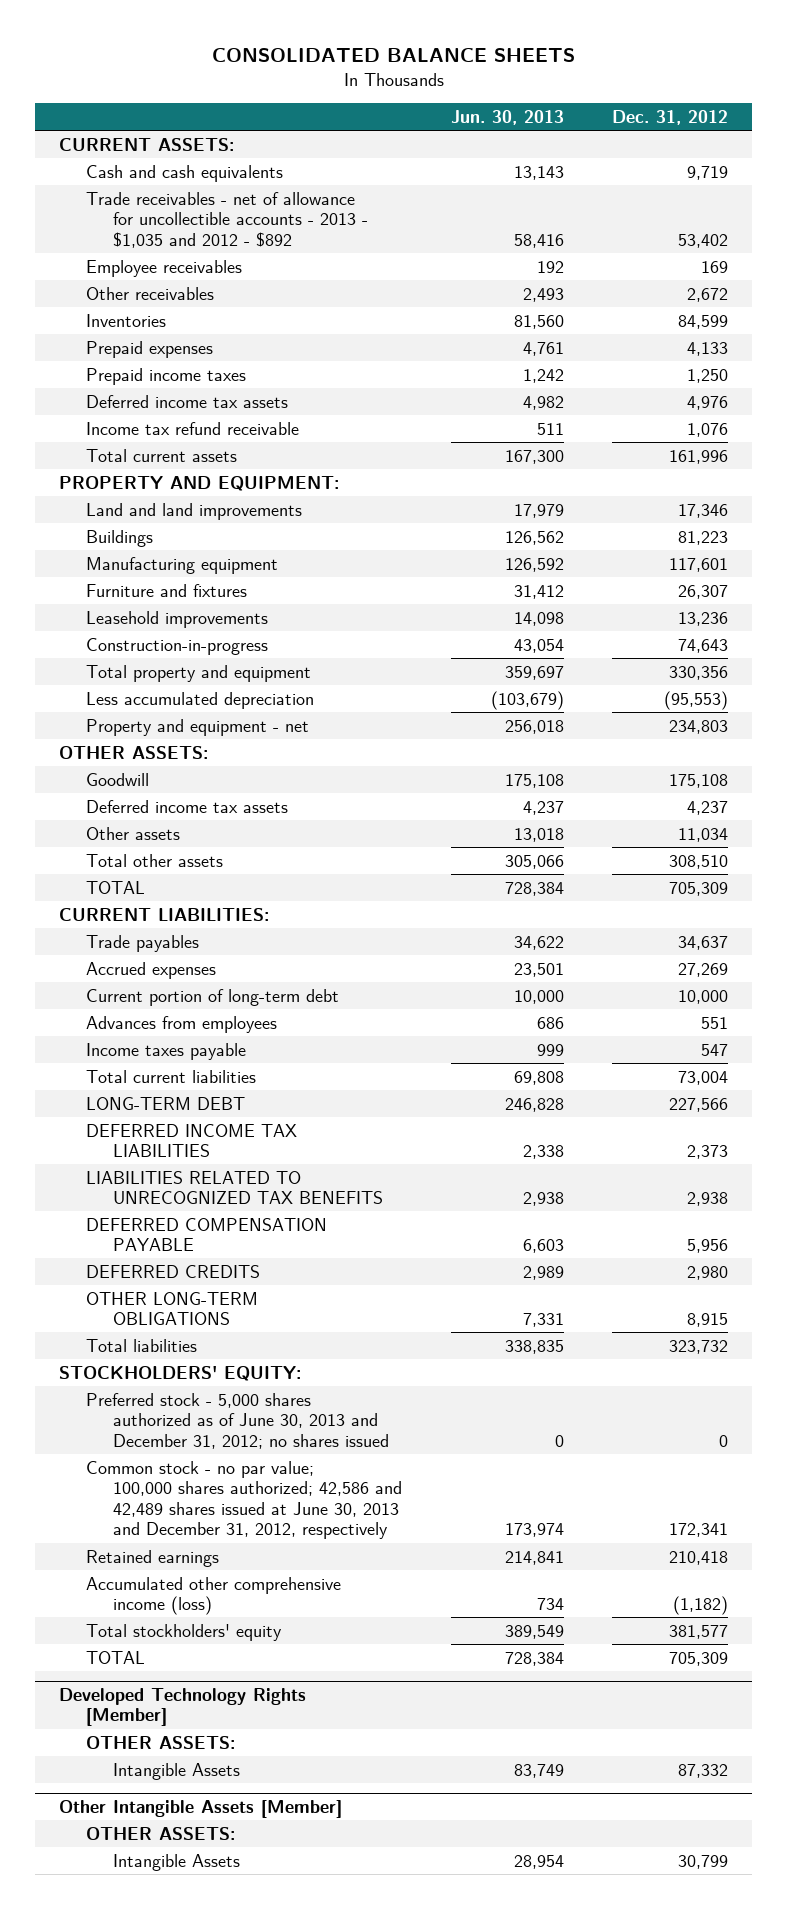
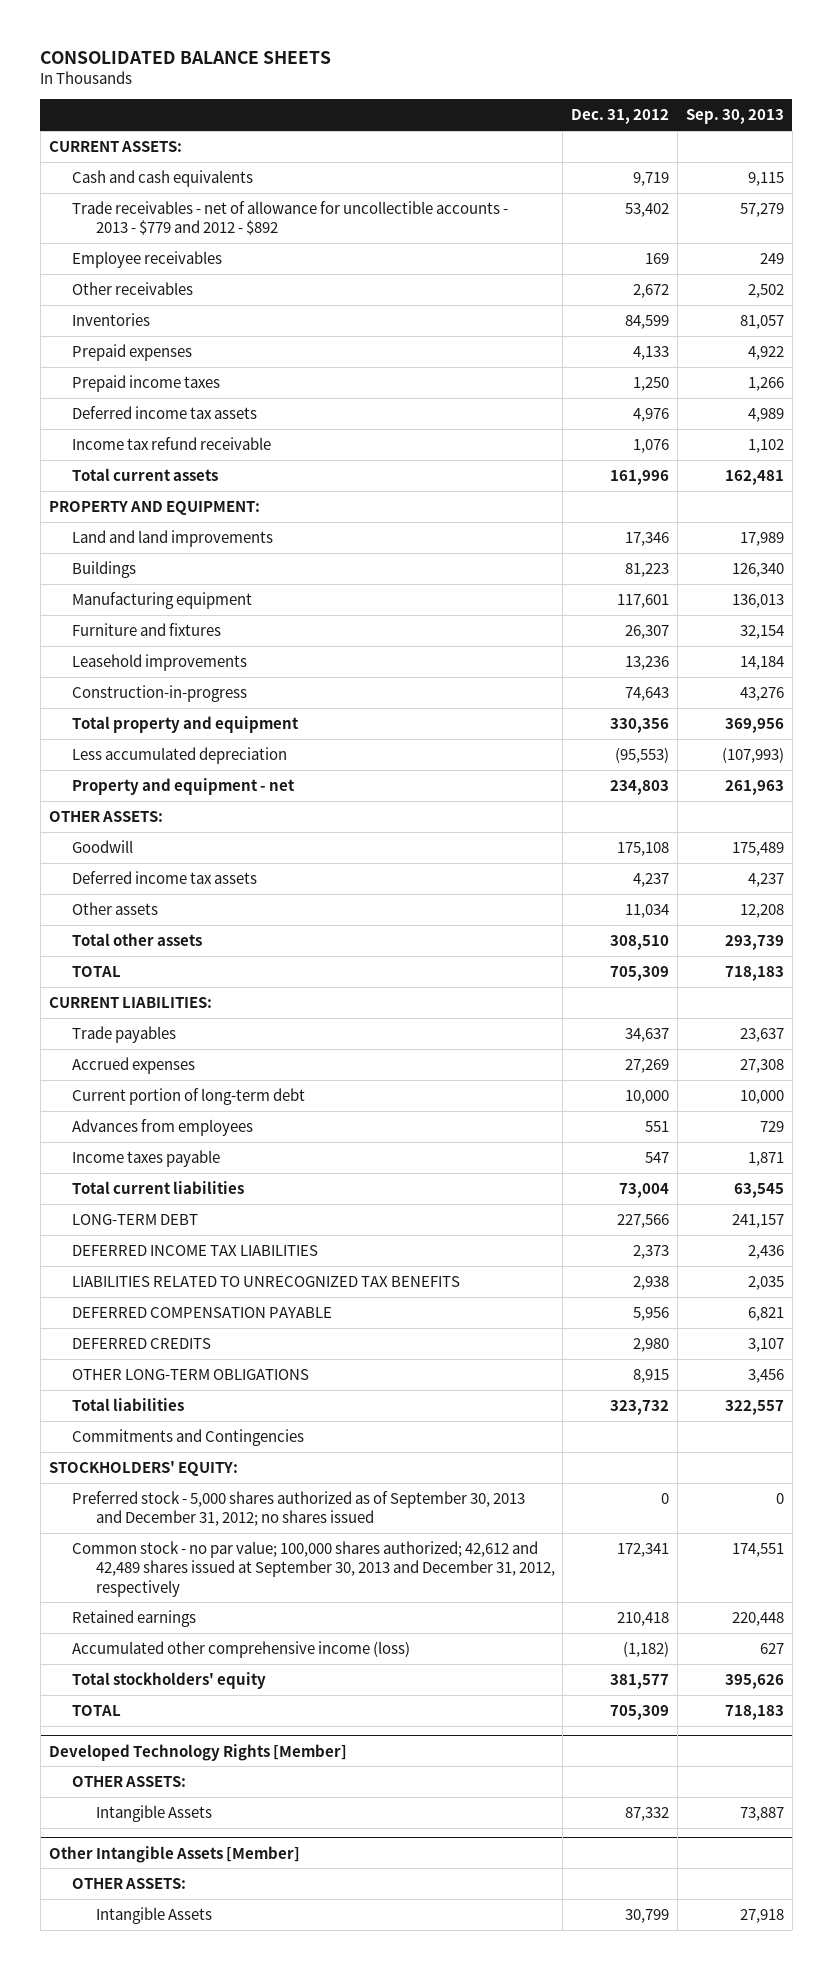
[450,109,564,125] Jun. 30, 2013 -> none
none -> [685,109,784,125] Sep. 30, 2013
[86,191,369,248] Trade receivables - net of allowance for uncollectible accounts - 2013 - $1,035 and 2012 - $892 -> [72,200,509,236] Trade receivables - net of allowance for uncollectible accounts - 2013 - $779 and 2012 - $892
none -> [72,1428,305,1446] Commitments and Contingencies
[86,1392,390,1449] Preferred stock - 5,000 shares authorized as of June 30, 2013 and December 31, 2012; no shares issued -> [72,1490,526,1527] Preferred stock - 5,000 shares authorized as of September 30, 2013 and December 31, 2012; no shares issued
[86,1460,403,1540] Common stock - no par value; 100,000 shares authorized; 42,586 and 42,489 shares issued at June 30, 2013 and December 31, 2012, respectively -> [72,1540,555,1597] Common stock - no par value; 100,000 shares authorized; 42,612 and 42,489 shares issued at September 30, 2013 and December 31, 2012, respectively

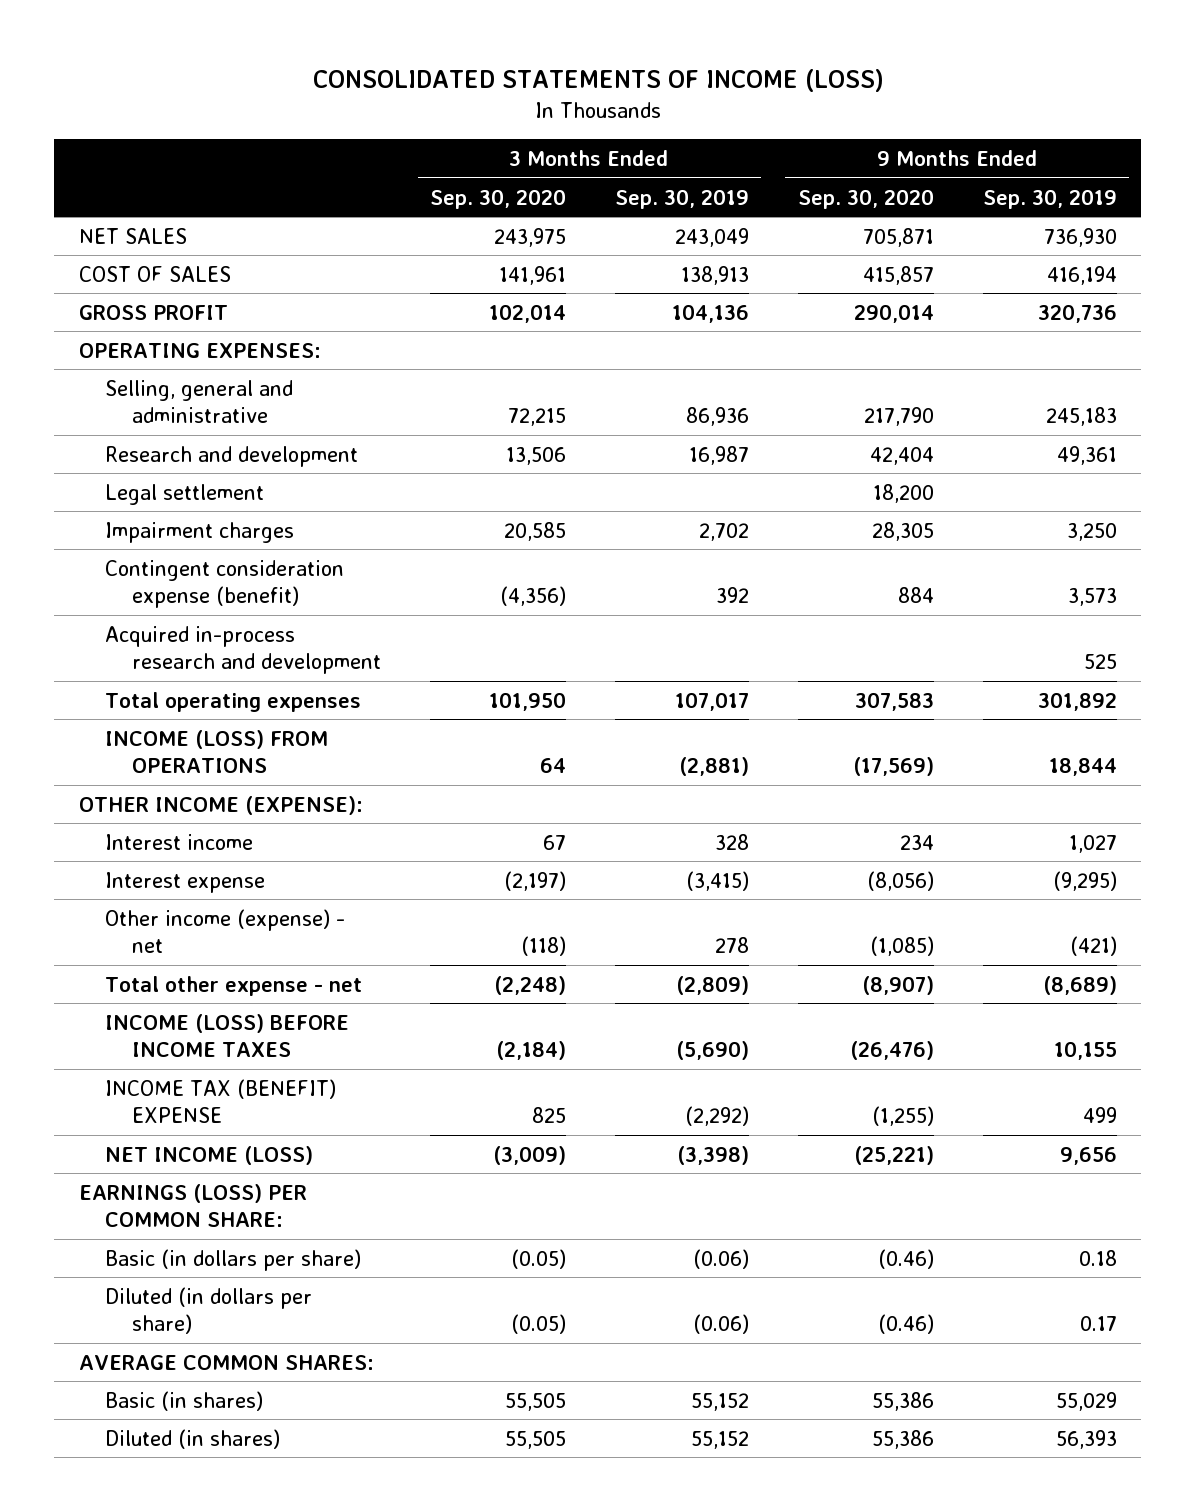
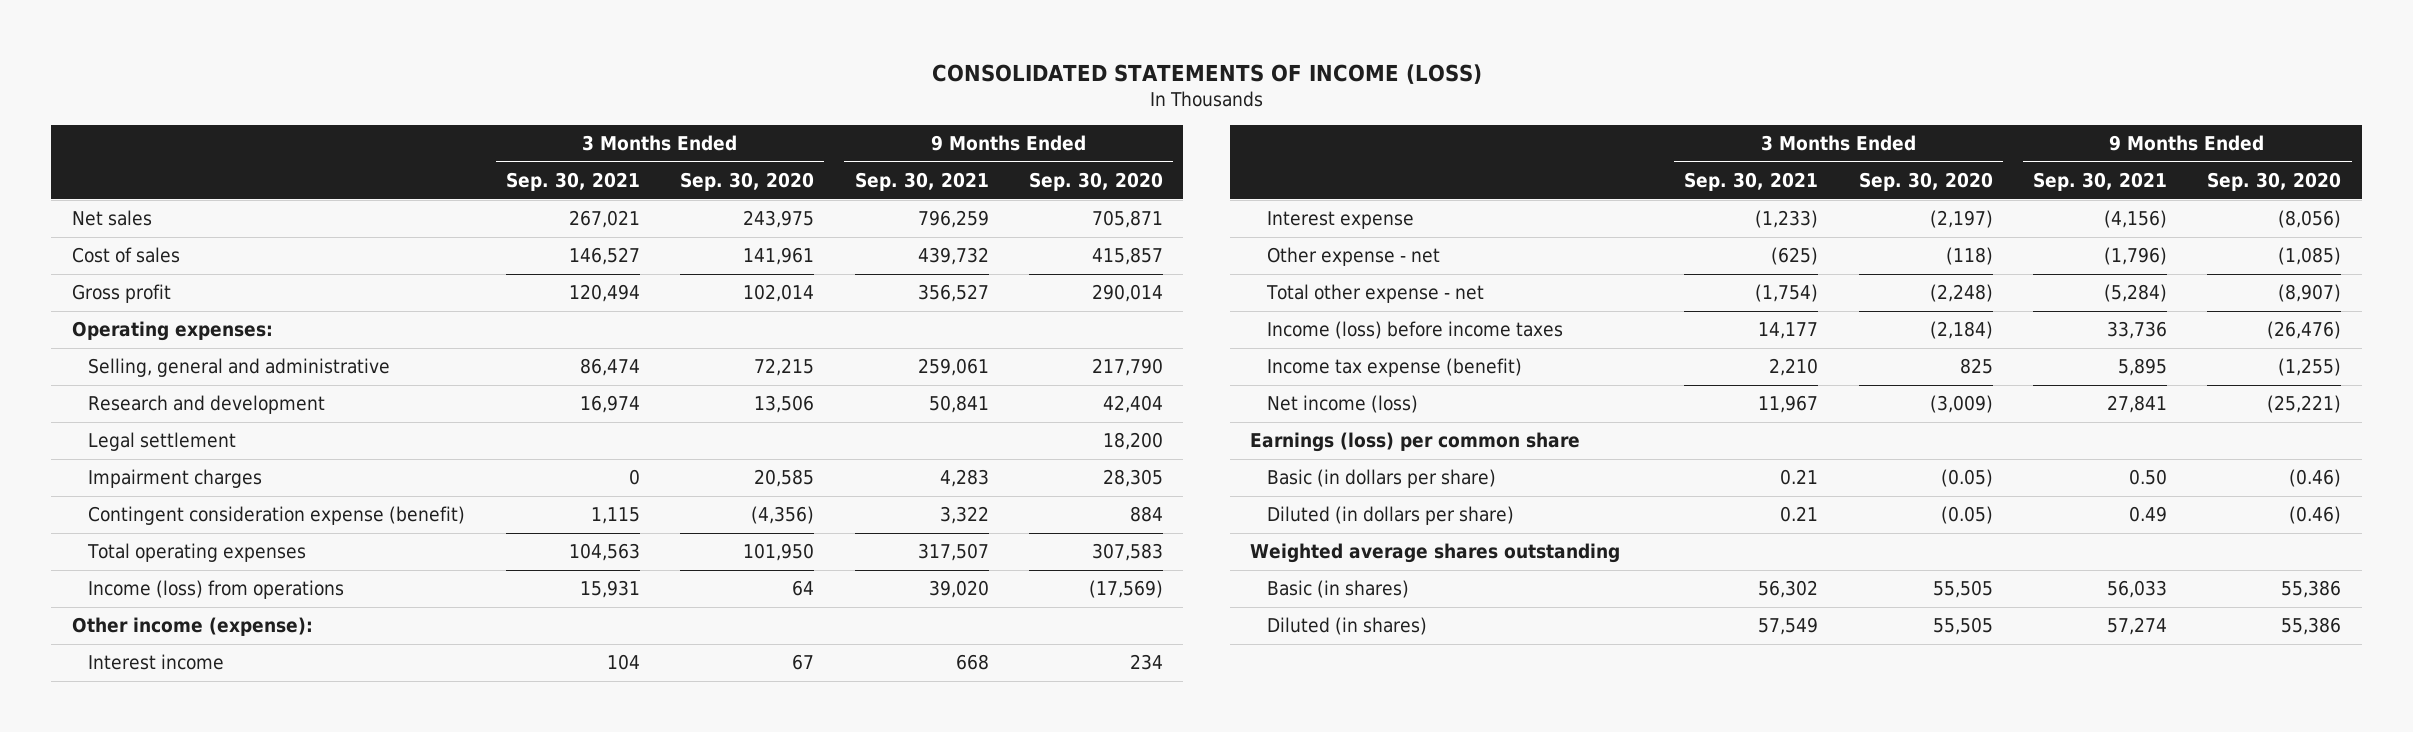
[614,188,749,209] Sep. 30, 2019 -> none
[982,188,1117,209] Sep. 30, 2019 -> none
none -> [505,172,640,192] Sep. 30, 2021
none -> [854,172,989,192] Sep. 30, 2021
[78,227,187,244] NET SALES -> [71,210,152,227] Net sales
[78,265,231,282] COST OF SALES -> [71,247,180,264] Cost of sales
[78,304,228,320] GROSS PROFIT -> [71,284,171,304] Gross profit
[78,342,321,358] OPERATING EXPENSES: -> [71,321,273,342] Operating expenses:
[105,625,382,675] Acquired in-process research and development -> none
[105,729,329,774] INCOME (LOSS) FROM OPERATIONS -> [88,580,345,600] Income (loss) from operations
[78,795,363,815] OTHER INCOME (EXPENSE): -> [71,617,313,637] Other income (expense):
[105,908,346,954] Other income (expense) - net -> [1267,247,1441,267] Other expense - net
[105,1013,350,1058] INCOME (LOSS) BEFORE INCOME TAXES -> [1267,321,1564,340] Income (loss) before income taxes
[105,1078,337,1124] INCOME TAX (BENEFIT) EXPENSE -> [1267,358,1523,378] Income tax expense (benefit)
[105,1145,314,1165] NET INCOME (LOSS) -> [1267,395,1419,414] Net income (loss)
[78,1183,307,1228] EARNINGS (LOSS) PER COMMON SHARE: -> [1250,432,1581,453] Earnings (loss) per common share
[78,1354,374,1370] AVERAGE COMMON SHARES: -> [1250,543,1621,564] Weighted average shares outstanding

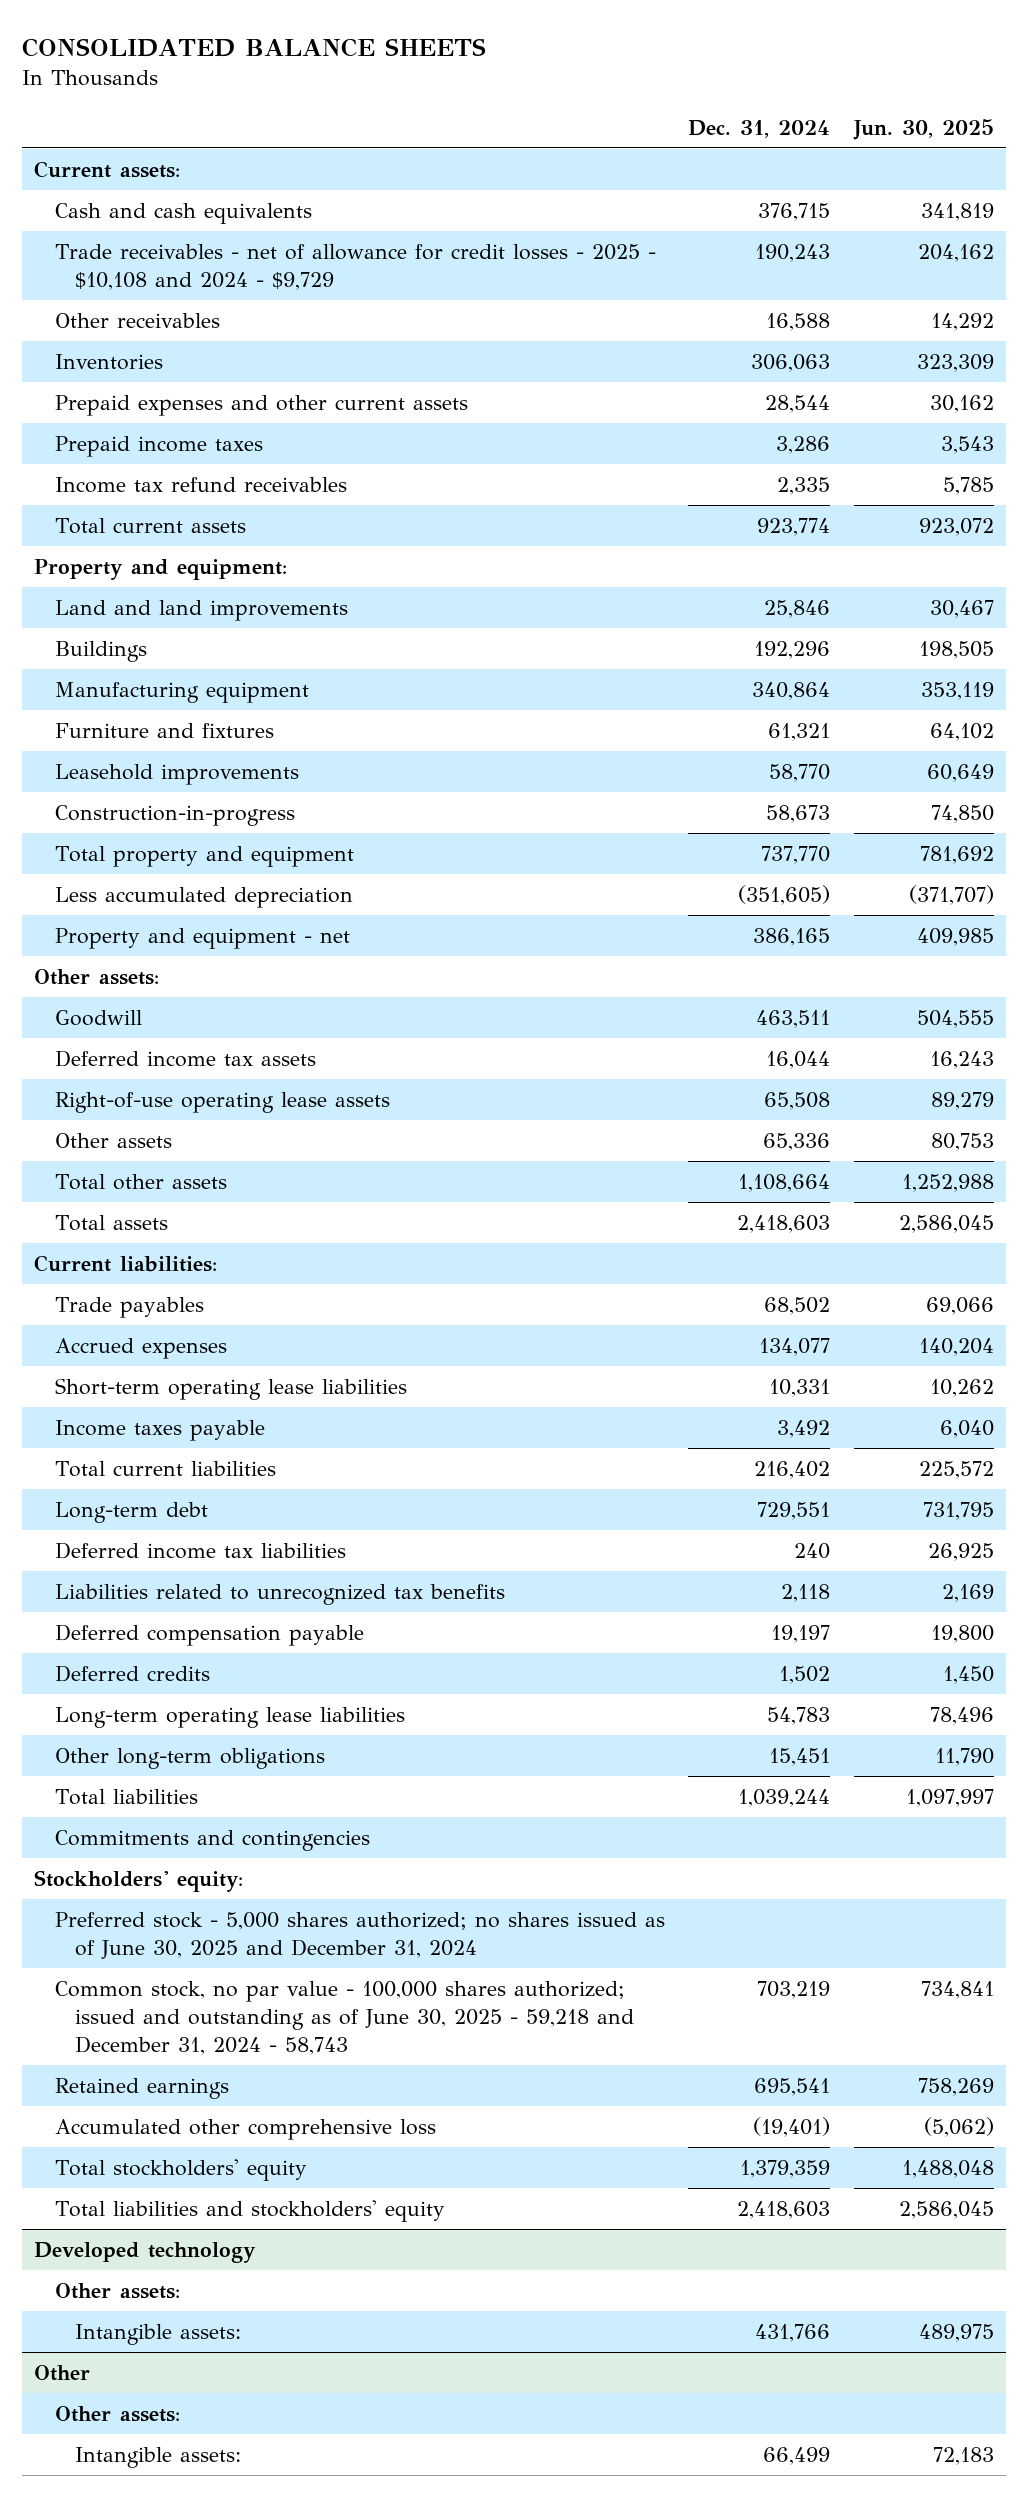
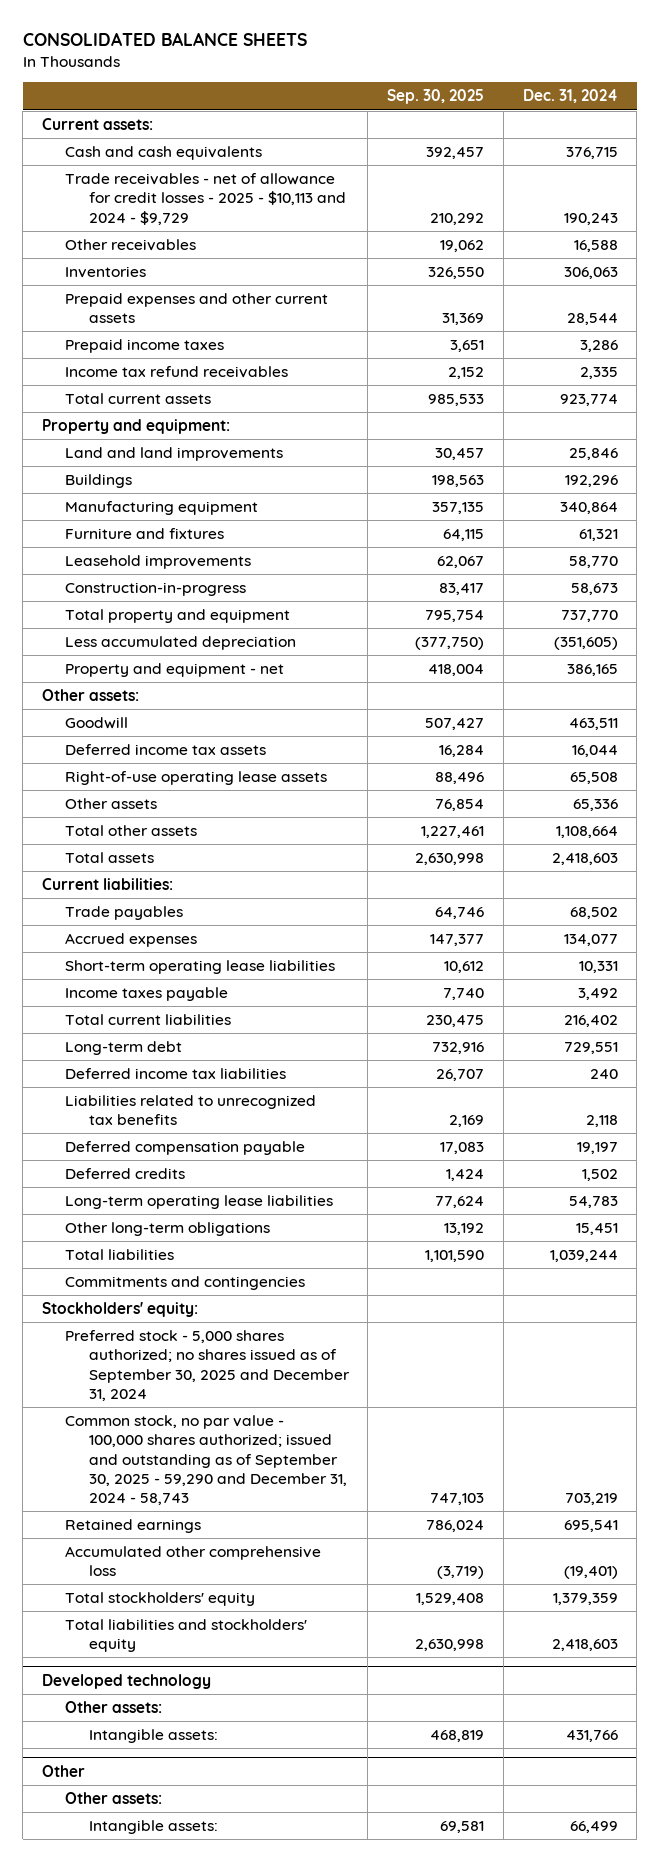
[852,118,994,140] Jun. 30, 2025 -> none
none -> [387,89,485,105] Sep. 30, 2025
[54,244,656,290] Trade receivables - net of allowance for credit losses - 2025 - $10,108 and 2024 - $9,729 -> [65,173,346,225] Trade receivables - net of allowance for credit losses - 2025 - $10,113 and 2024 - $9,729
[54,1912,665,1959] Preferred stock - 5,000 shares authorized; no shares issued as of June 30, 2025 and December 31, 2024 -> [65,1330,350,1401] Preferred stock - 5,000 shares authorized; no shares issued as of September 30, 2025 and December 31, 2024
[54,1981,635,2055] Common stock, no par value - 100,000 shares authorized; issued and outstanding as of June 30, 2025 - 59,218 and December 31, 2024 - 58,743 -> [65,1415,347,1506] Common stock, no par value - 100,000 shares authorized; issued and outstanding as of September 30, 2025 - 59,290 and December 31, 2024 - 58,743

